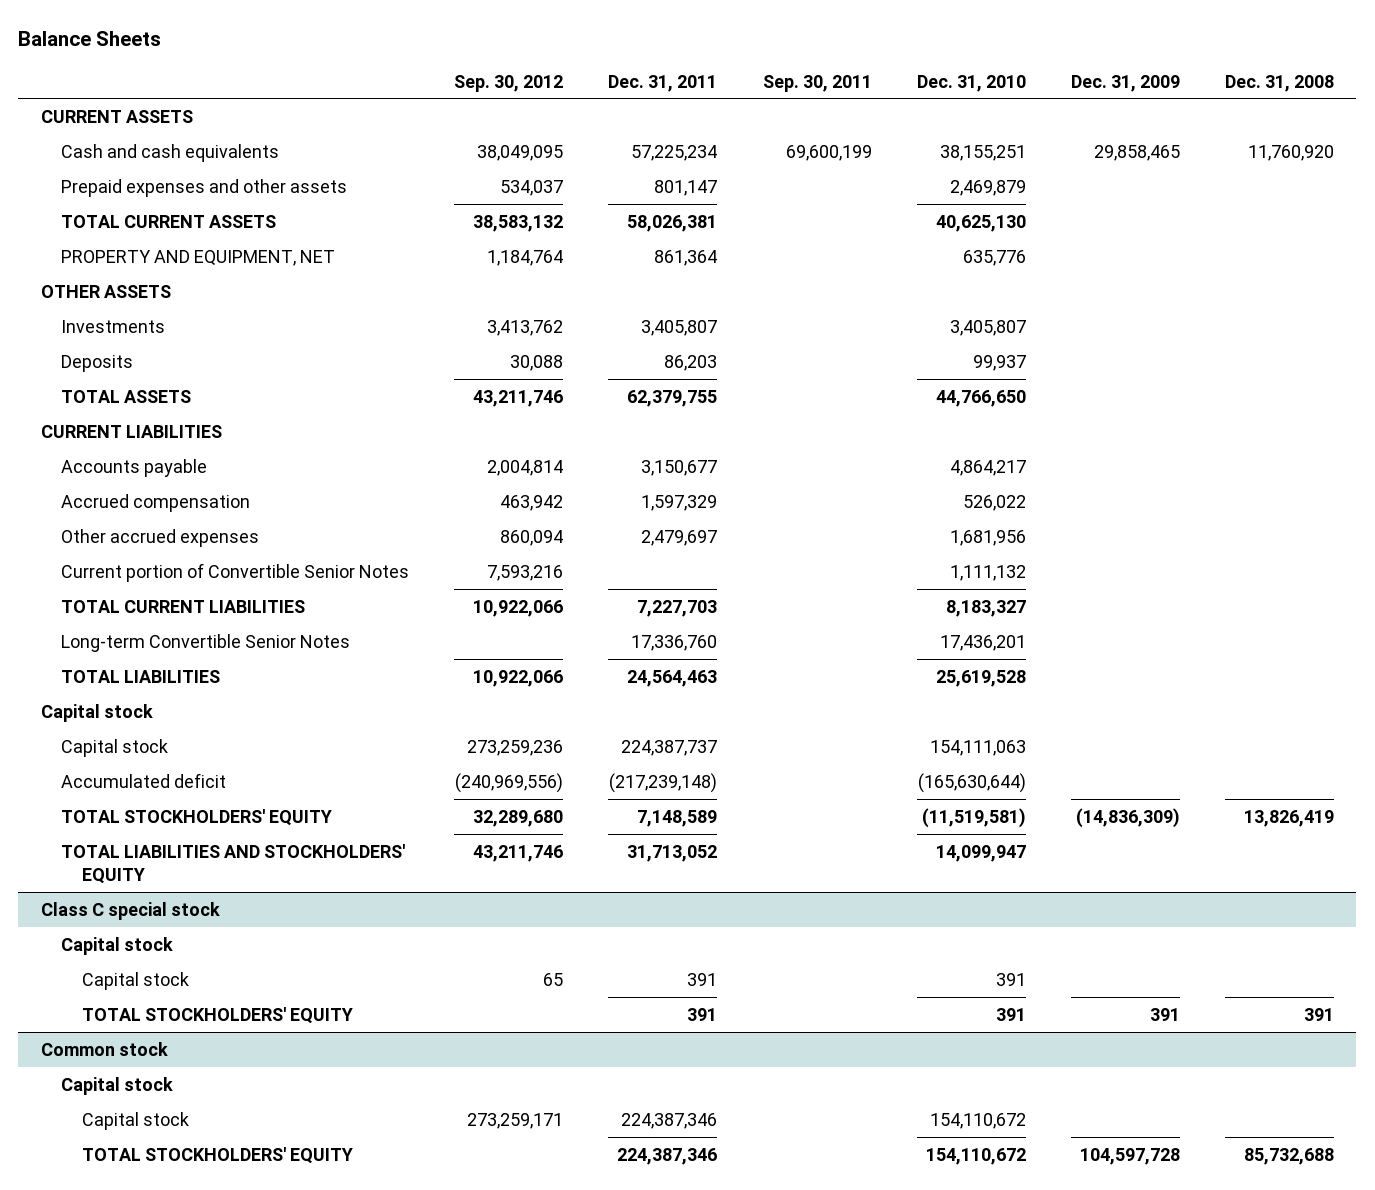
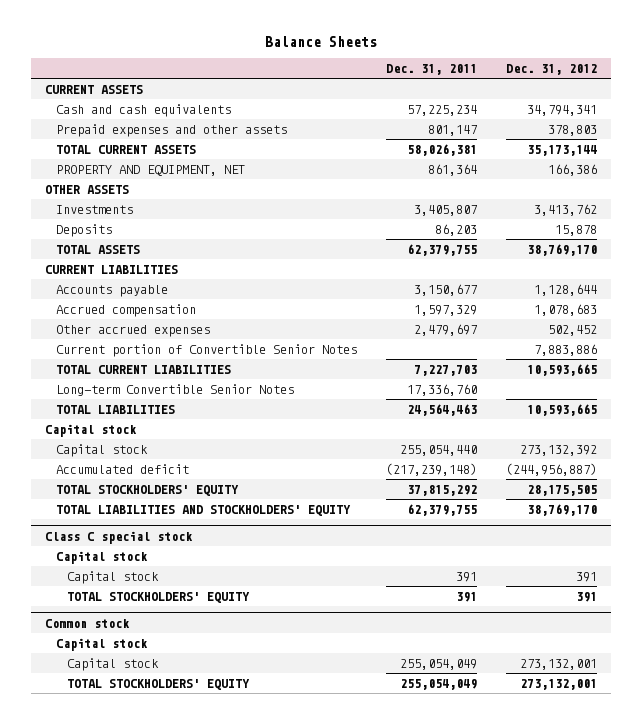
[454,74,564,92] Sep. 30, 2012 -> none
[762,74,872,92] Sep. 30, 2011 -> none
[916,74,1026,92] Dec. 31, 2010 -> none
[1070,74,1180,92] Dec. 31, 2009 -> none
[1224,74,1334,92] Dec. 31, 2008 -> none
none -> [505,64,597,76] Dec. 31, 2012
[621,739,718,756] 224,387,737 -> [399,444,477,456] 255,054,440
[637,809,718,827] 7,148,589 -> [406,484,477,496] 37,815,292
[627,844,718,862] 31,713,052 -> [406,503,477,516] 62,379,755
[621,1112,718,1129] 224,387,346 -> [399,658,477,670] 255,054,049
[617,1147,718,1165] 224,387,346 -> [399,678,477,690] 255,054,049

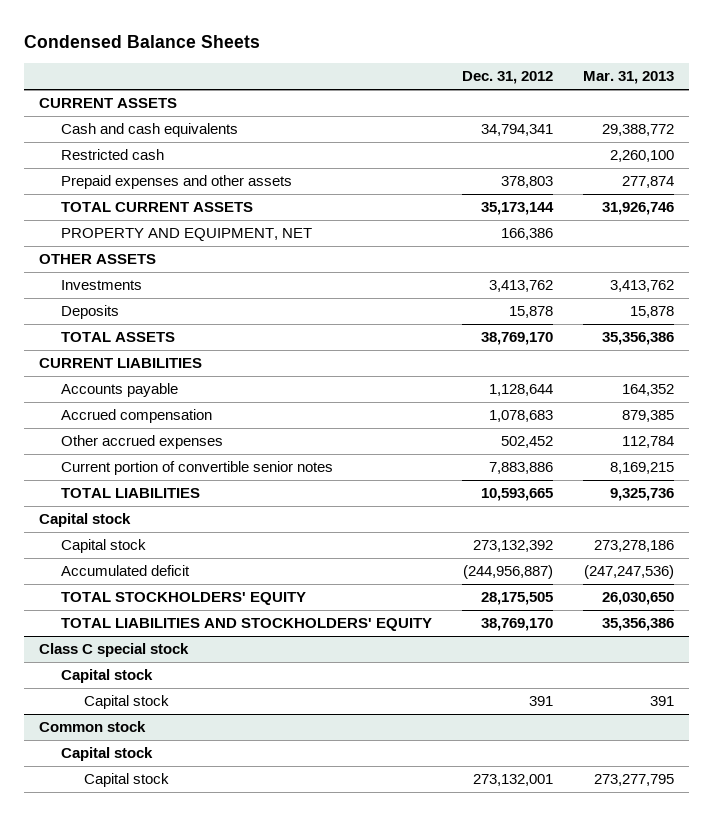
[265,36,378,48] Balance Sheets -> [23,34,260,48] Condensed Balance Sheets
[385,64,477,76] Dec. 31, 2011 -> none
none -> [583,71,675,85] Mar. 31, 2013
none -> [61,149,165,161] Restricted cash
[56,364,232,374] TOTAL CURRENT LIABILITIES -> none
[56,383,295,396] Long-term Convertible Senior Notes -> none
[56,343,358,357] Current portion of Convertible Senior Notes -> [61,461,334,476] Current portion of convertible senior notes
[66,591,250,603] TOTAL STOCKHOLDERS' EQUITY -> none
[66,678,250,690] TOTAL STOCKHOLDERS' EQUITY -> none

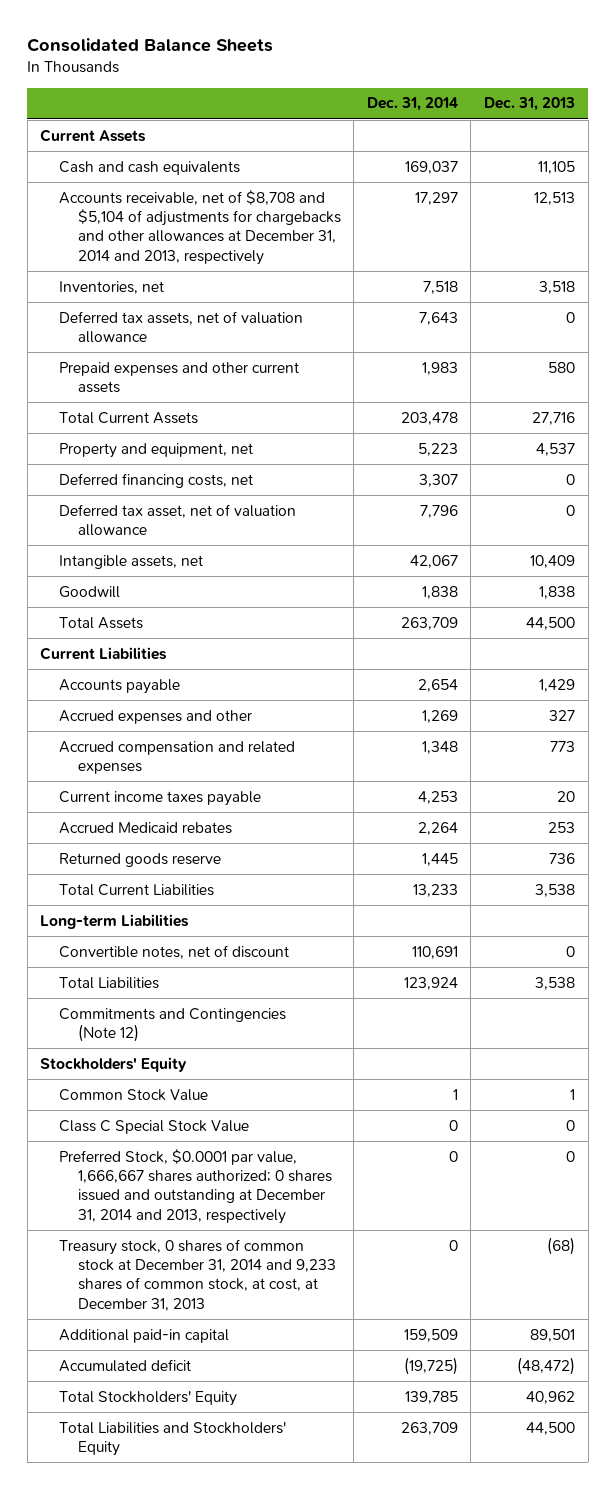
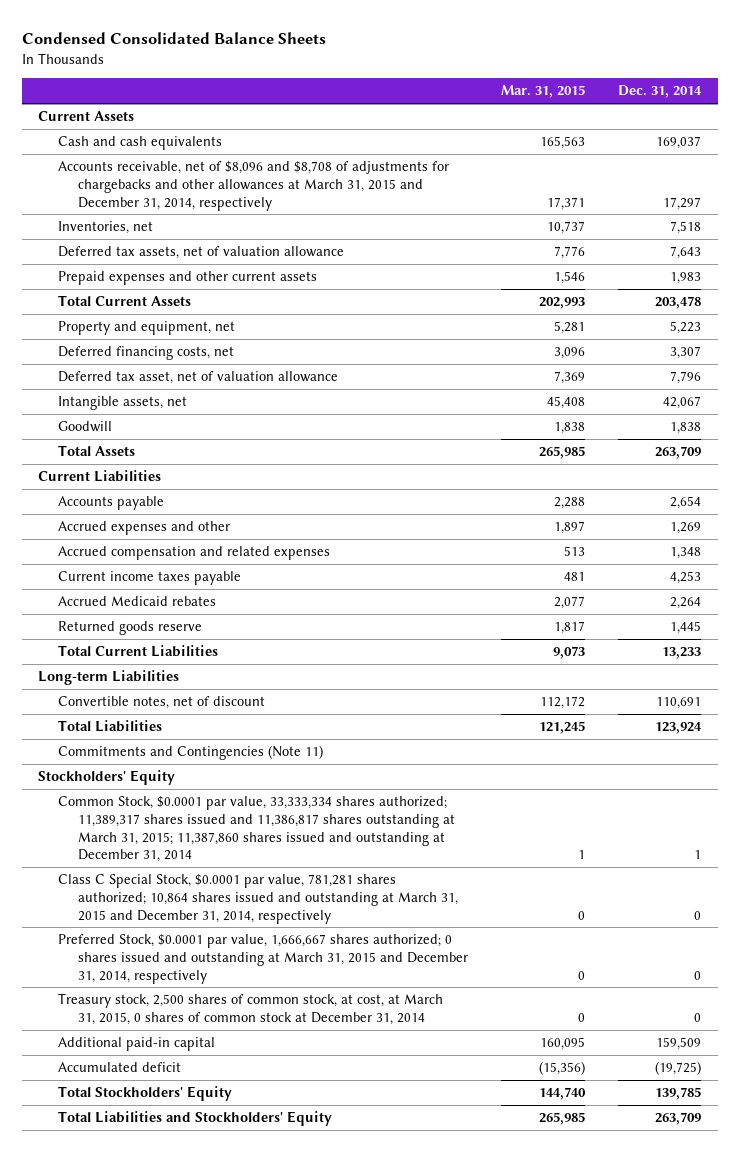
[27,38,274,53] Consolidated Balance Sheets -> [21,32,326,45] Condensed Consolidated Balance Sheets
[484,97,576,112] Dec. 31, 2013 -> none
none -> [501,85,586,99] Mar. 31, 2015
[59,189,341,265] Accounts receivable, net of $8,708 and $5,104 of adjustments for chargebacks and other allowances at December 31, 2014 and 2013, respectively -> [58,161,450,211] Accounts receivable, net of $8,096 and $8,708 of adjustments for chargebacks and other allowances at March 31, 2015 and December 31, 2014, respectively
[59,1007,287,1043] Commitments and Contingencies (Note 12) -> [58,745,324,761] Commitments and Contingencies (Note 11)
[59,1088,209,1101] Common Stock Value -> [58,796,456,863] Common Stock, $0.0001 par value, 33,333,334 shares authorized; 11,389,317 shares issued and 11,386,817 shares outstanding at March 31, 2015; 11,387,860 shares issued and outstanding at December 31, 2014
[59,1119,250,1134] Class C Special Stock Value -> [58,874,459,924] Class C Special Stock, $0.0001 par value, 781,281 shares authorized; 10,864 shares issued and outstanding at March 31, 2015 and December 31, 2014, respectively
[59,1148,332,1224] Preferred Stock, $0.0001 par value, 1,666,667 shares authorized; 0 shares issued and outstanding at December 31, 2014 and 2013, respectively -> [58,934,469,984] Preferred Stock, $0.0001 par value, 1,666,667 shares authorized; 0 shares issued and outstanding at March 31, 2015 and December 31, 2014, respectively
[59,1238,336,1311] Treasury stock, 0 shares of common stock at December 31, 2014 and 9,233 shares of common stock, at cost, at December 31, 2013 -> [58,993,444,1025] Treasury stock, 2,500 shares of common stock, at cost, at March 31, 2015, 0 shares of common stock at December 31, 2014

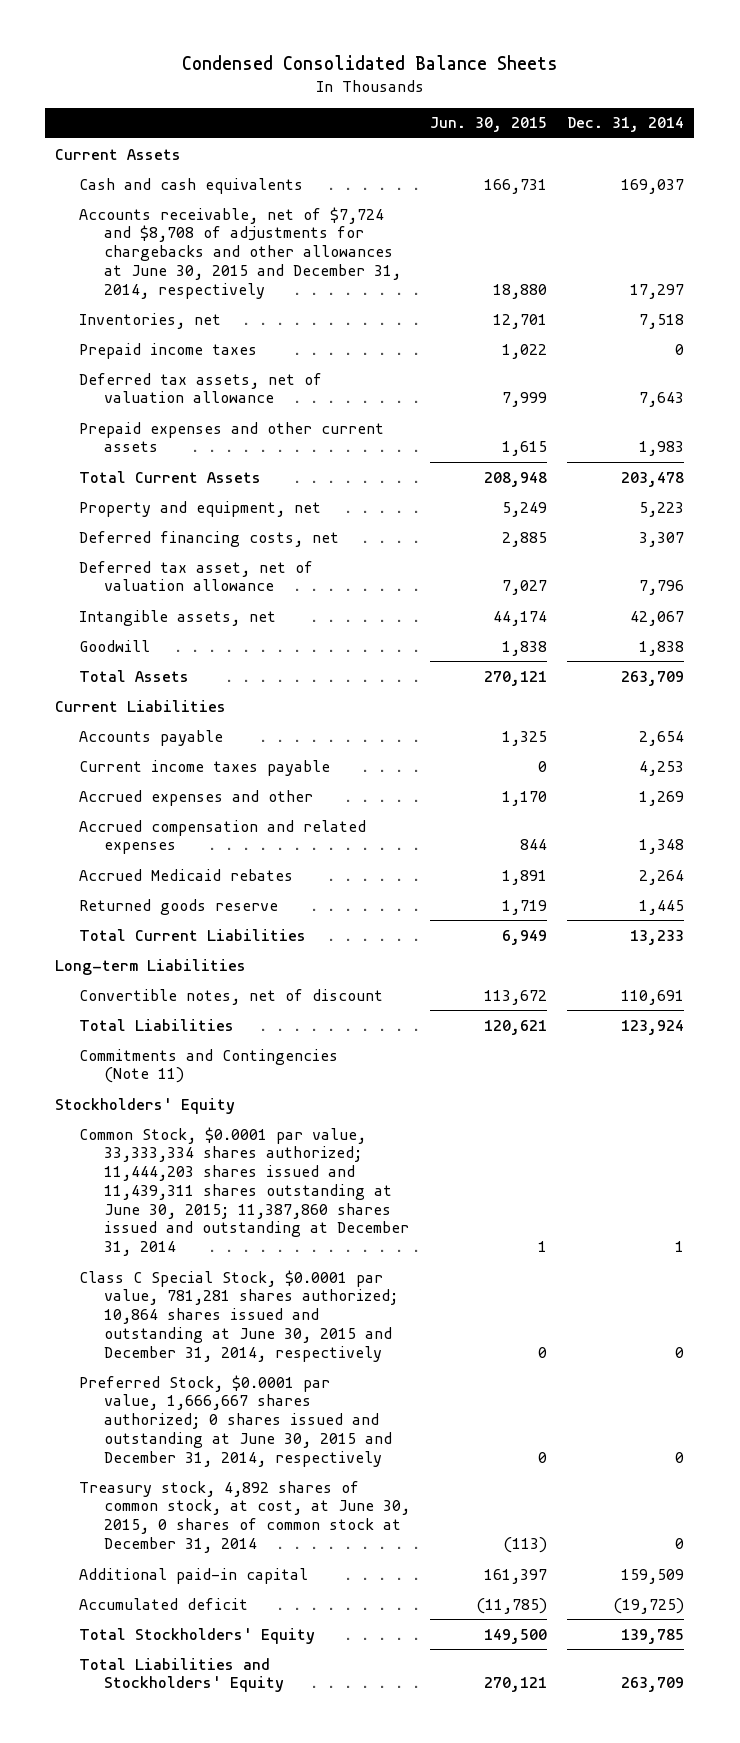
[501,85,586,99] Mar. 31, 2015 -> none
none -> [430,117,548,133] Jun. 30, 2015
[58,161,450,211] Accounts receivable, net of $8,096 and $8,708 of adjustments for chargebacks and other allowances at March 31, 2015 and December 31, 2014, respectively -> [79,206,401,299] Accounts receivable, net of $7,724 and $8,708 of adjustments for chargebacks and other allowances at June 30, 2015 and December 31, 2014, respectively
none -> [79,342,258,359] Prepaid income taxes
[58,571,242,586] Current income taxes payable -> [79,759,331,776] Current income taxes payable
[58,796,456,863] Common Stock, $0.0001 par value, 33,333,334 shares authorized; 11,389,317 shares issued and 11,386,817 shares outstanding at March 31, 2015; 11,387,860 shares issued and outstanding at December 31, 2014 -> [79,1126,409,1257] Common Stock, $0.0001 par value, 33,333,334 shares authorized; 11,444,203 shares issued and 11,439,311 shares outstanding at June 30, 2015; 11,387,860 shares issued and outstanding at December 31, 2014
[58,874,459,924] Class C Special Stock, $0.0001 par value, 781,281 shares authorized; 10,864 shares issued and outstanding at March 31, 2015 and December 31, 2014, respectively -> [79,1269,398,1362] Class C Special Stock, $0.0001 par value, 781,281 shares authorized; 10,864 shares issued and outstanding at June 30, 2015 and December 31, 2014, respectively
[58,934,469,984] Preferred Stock, $0.0001 par value, 1,666,667 shares authorized; 0 shares issued and outstanding at March 31, 2015 and December 31, 2014, respectively -> [79,1374,392,1467] Preferred Stock, $0.0001 par value, 1,666,667 shares authorized; 0 shares issued and outstanding at June 30, 2015 and December 31, 2014, respectively
[58,993,444,1025] Treasury stock, 2,500 shares of common stock, at cost, at March 31, 2015, 0 shares of common stock at December 31, 2014 -> [79,1480,410,1553] Treasury stock, 4,892 shares of common stock, at cost, at June 30, 2015, 0 shares of common stock at December 31, 2014

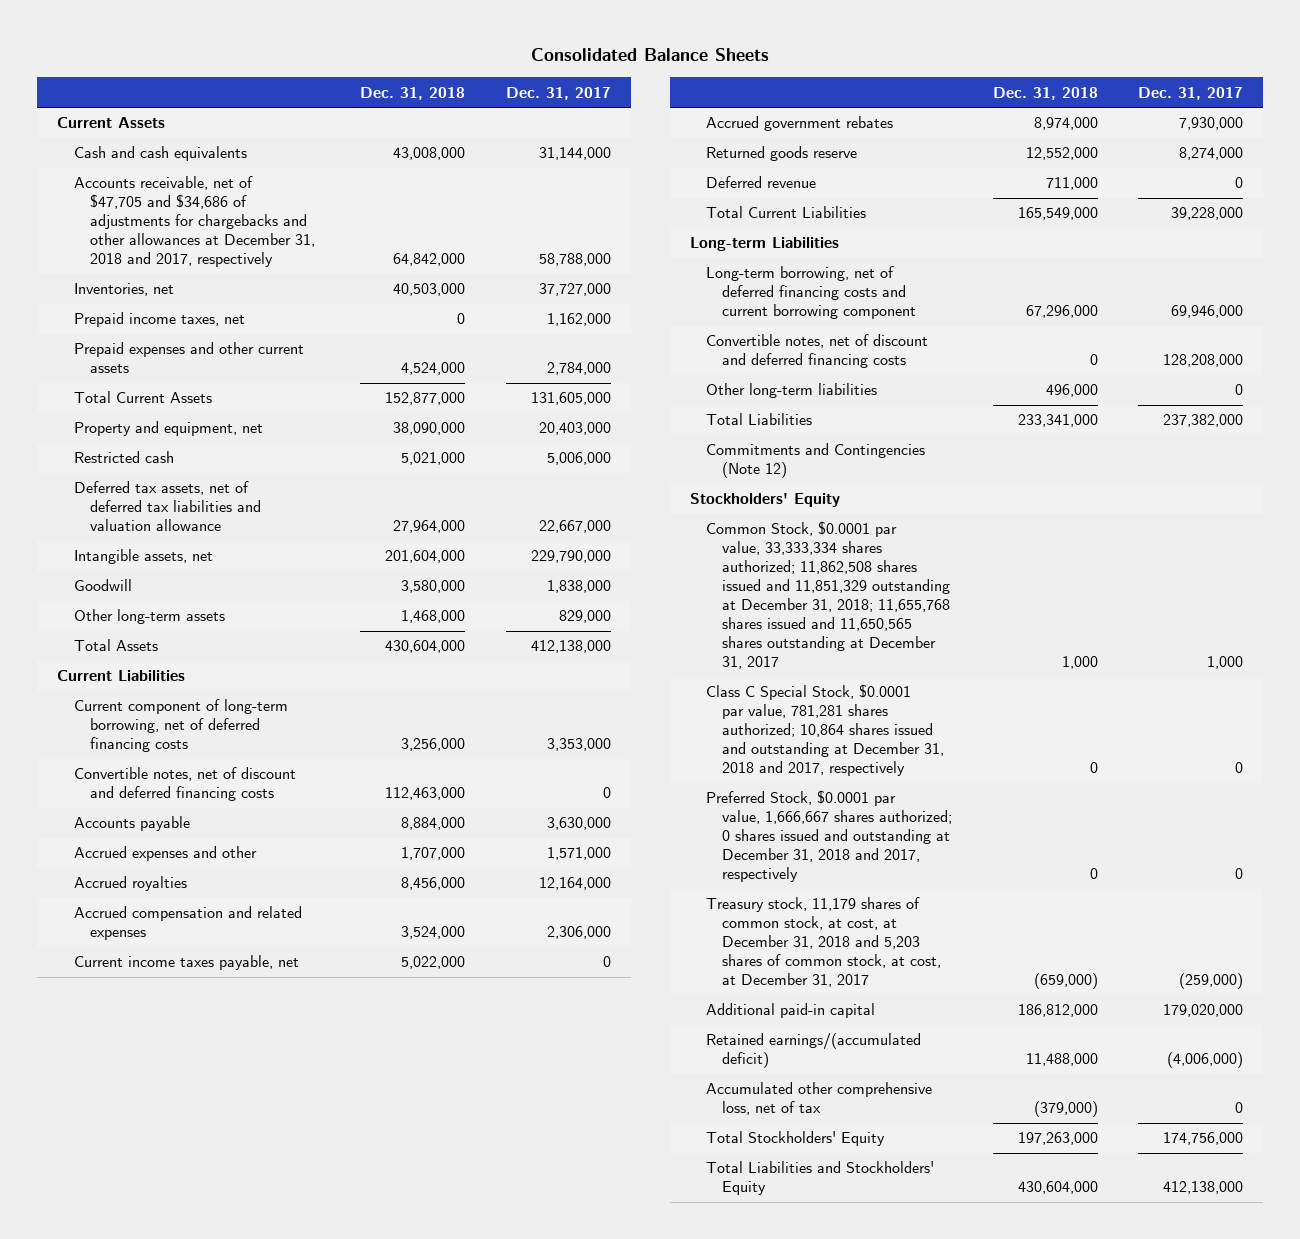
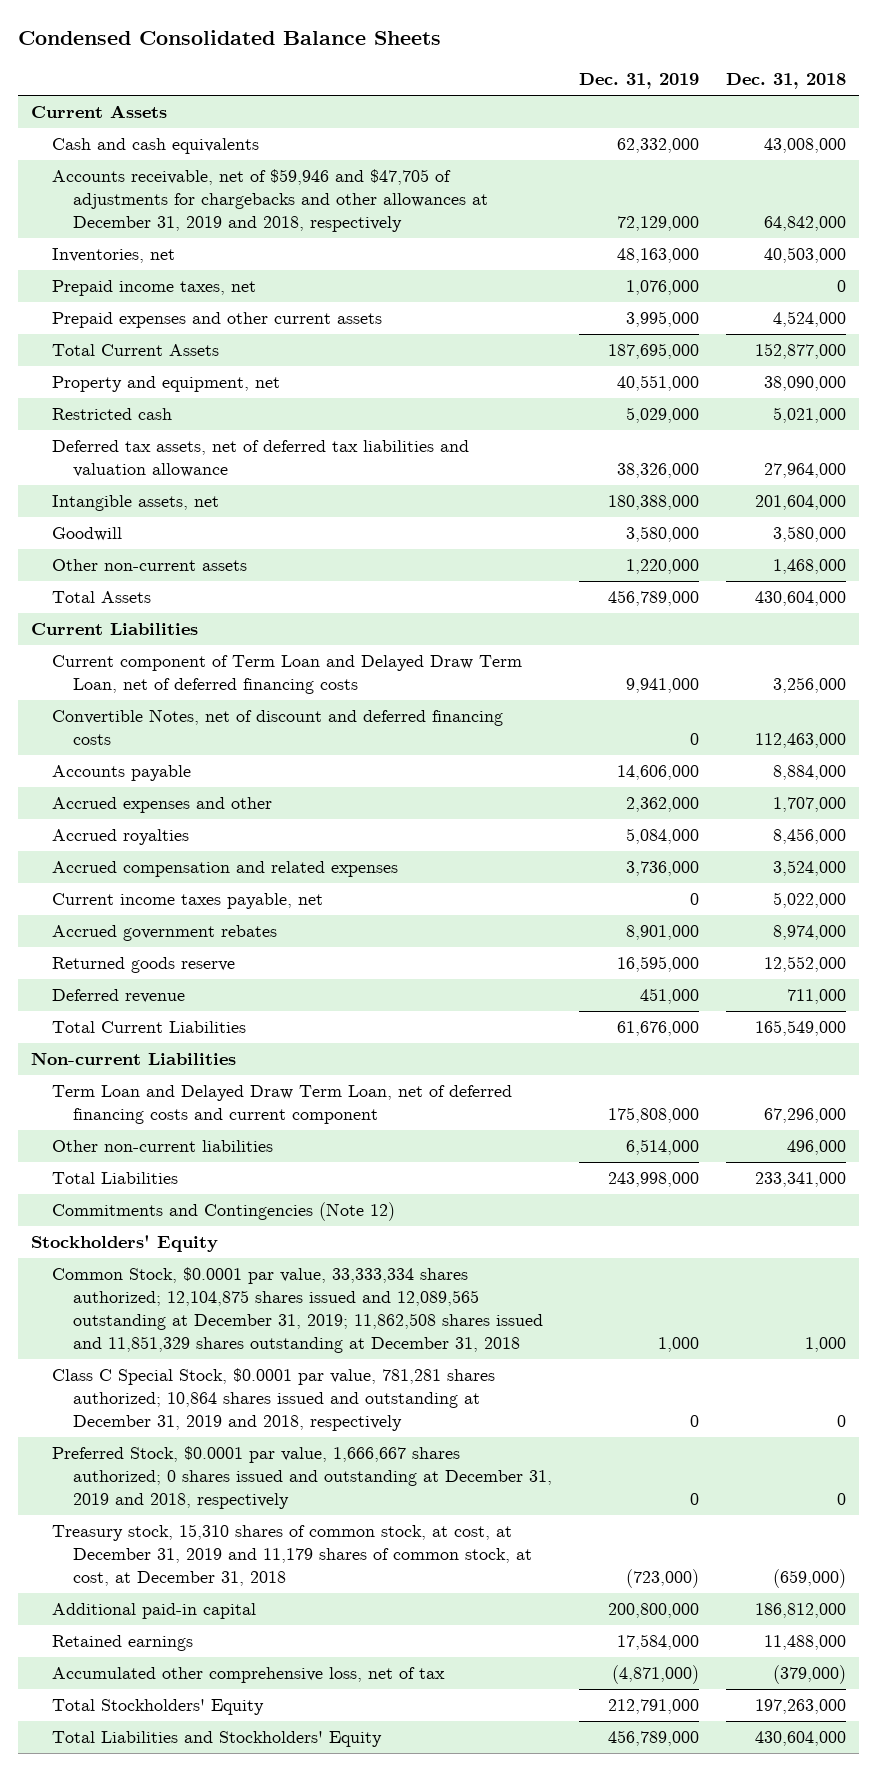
[531,48,770,62] Consolidated Balance Sheets -> [17,30,441,46] Condensed Consolidated Balance Sheets
[505,86,611,100] Dec. 31, 2017 -> none
none -> [578,73,699,90] Dec. 31, 2019
[73,176,315,268] Accounts receivable, net of $47,705 and $34,686 of adjustments for chargebacks and other allowances at December 31, 2018 and 2017, respectively -> [52,169,489,232] Accounts receivable, net of $59,946 and $47,705 of adjustments for chargebacks and other allowances at December 31, 2019 and 2018, respectively
[73,609,225,625] Other long-term assets -> [52,559,248,572] Other non-current assets
[73,699,288,753] Current component of long-term borrowing, net of deferred financing costs -> [52,655,523,695] Current component of Term Loan and Delayed Draw Term Loan, net of deferred financing costs
[73,767,296,802] Convertible notes, net of discount and deferred financing costs -> [52,709,504,746] Convertible Notes, net of discount and deferred financing costs
[705,334,928,369] Convertible notes, net of discount and deferred financing costs -> none
[689,237,839,252] Long-term Liabilities -> [31,1052,237,1066] Non-current Liabilities
[705,266,917,320] Long-term borrowing, net of deferred financing costs and current borrowing component -> [52,1085,513,1125] Term Loan and Delayed Draw Term Loan, net of deferred financing costs and current component
[705,383,877,399] Other long-term liabilities -> [52,1140,274,1153] Other non-current liabilities
[705,521,951,670] Common Stock, $0.0001 par value, 33,333,334 shares authorized; 11,862,508 shares issued and 11,851,329 outstanding at December 31, 2018; 11,655,768 shares issued and 11,650,565 shares outstanding at December 31, 2017 -> [52,1267,544,1353] Common Stock, $0.0001 par value, 33,333,334 shares authorized; 12,104,875 shares issued and 12,089,565 outstanding at December 31, 2019; 11,862,508 shares issued and 11,851,329 shares outstanding at December 31, 2018
[705,684,945,777] Class C Special Stock, $0.0001 par value, 781,281 shares authorized; 10,864 shares issued and outstanding at December 31, 2018 and 2017, respectively -> [52,1368,496,1431] Class C Special Stock, $0.0001 par value, 781,281 shares authorized; 10,864 shares issued and outstanding at December 31, 2019 and 2018, respectively
[705,790,953,883] Preferred Stock, $0.0001 par value, 1,666,667 shares authorized; 0 shares issued and outstanding at December 31, 2018 and 2017, respectively -> [52,1446,553,1509] Preferred Stock, $0.0001 par value, 1,666,667 shares authorized; 0 shares issued and outstanding at December 31, 2019 and 2018, respectively
[705,897,942,988] Treasury stock, 11,179 shares of common stock, at cost, at December 31, 2018 and 5,203 shares of common stock, at cost, at December 31, 2017 -> [52,1524,533,1586] Treasury stock, 15,310 shares of common stock, at cost, at December 31, 2019 and 11,179 shares of common stock, at cost, at December 31, 2018
[705,1033,921,1069] Retained earnings/(accumulated deficit) -> [52,1635,194,1652] Retained earnings

